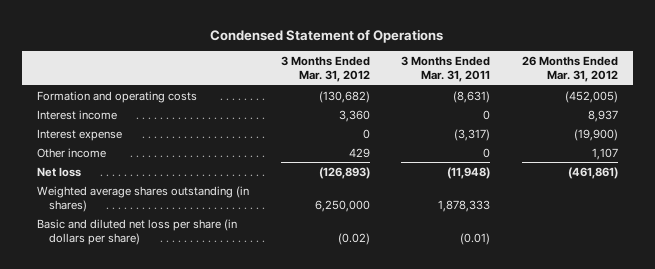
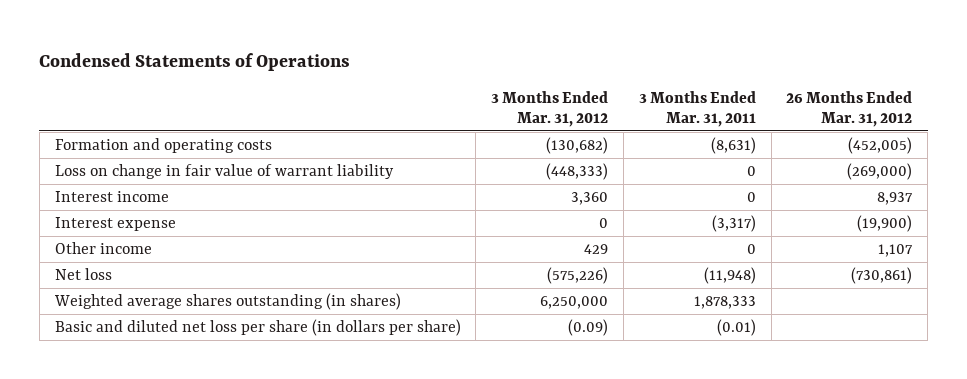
[210,28,444,43] Condensed Statement of Operations -> [39,52,351,71] Condensed Statements of Operations
none -> [54,163,394,179] Loss on change in fair value of warrant liability
[318,166,370,179] (126,893) -> [547,266,609,284] (575,226)
[567,166,618,179] (461,861) -> [851,266,913,284] (730,861)
[337,232,370,245] (0.02) -> [568,318,609,336] (0.09)

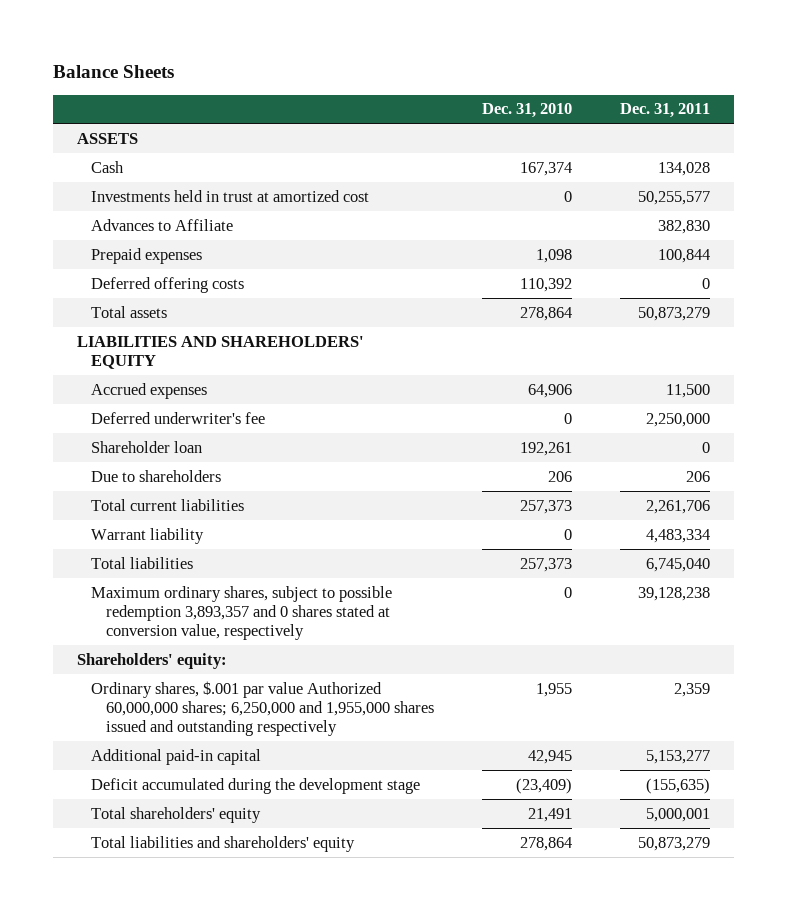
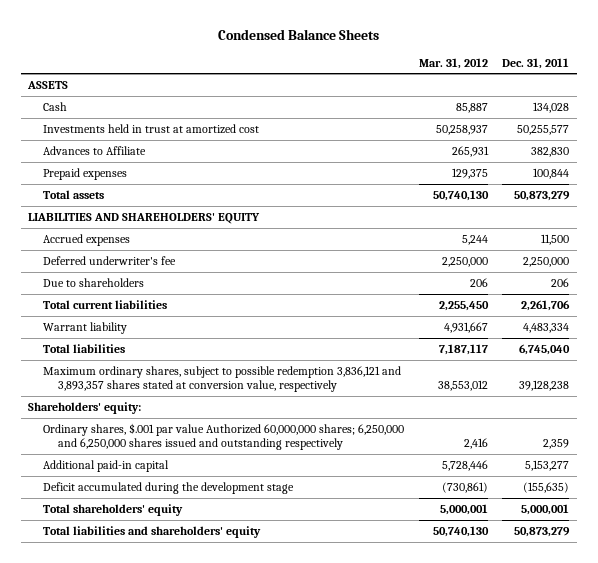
[52,65,174,79] Balance Sheets -> [217,28,379,40] Condensed Balance Sheets
[481,103,572,119] Dec. 31, 2010 -> none
none -> [418,57,488,69] Mar. 31, 2012
[91,276,245,293] Deferred offering costs -> none
[91,440,203,453] Shareholder loan -> none
[91,585,393,640] Maximum ordinary shares, subject to possible redemption 3,893,357 and 0 shares stated at conversion value, respectively -> [43,365,402,393] Maximum ordinary shares, subject to possible redemption 3,836,121 and 3,893,357 shares stated at conversion value, respectively
[91,680,434,736] Ordinary shares, $.001 par value Authorized 60,000,000 shares; 6,250,000 and 1,955,000 shares issued and outstanding respectively -> [43,422,405,451] Ordinary shares, $.001 par value Authorized 60,000,000 shares; 6,250,000 and 6,250,000 shares issued and outstanding respectively

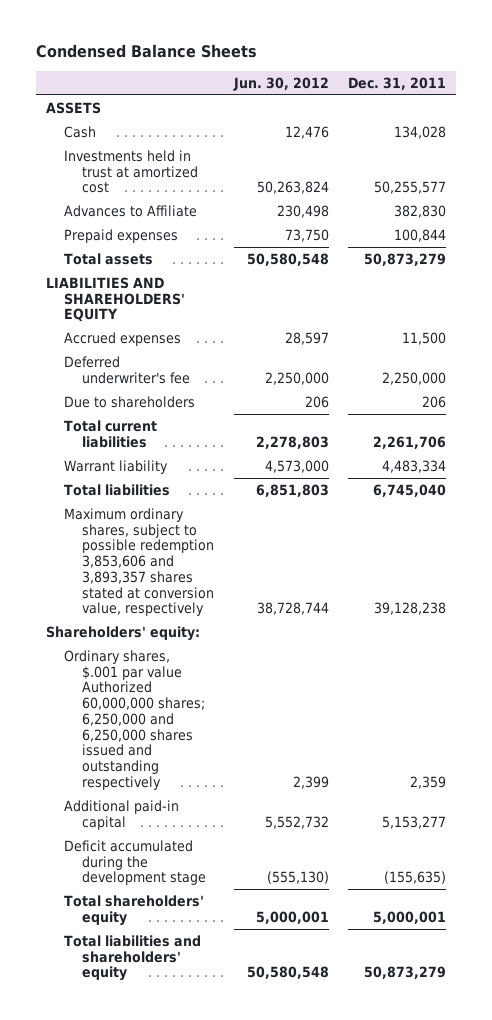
[418,57,488,69] Mar. 31, 2012 -> none
none -> [232,76,329,91] Jun. 30, 2012
[43,365,402,393] Maximum ordinary shares, subject to possible redemption 3,836,121 and 3,893,357 shares stated at conversion value, respectively -> [64,507,215,617] Maximum ordinary shares, subject to possible redemption 3,853,606 and 3,893,357 shares stated at conversion value, respectively

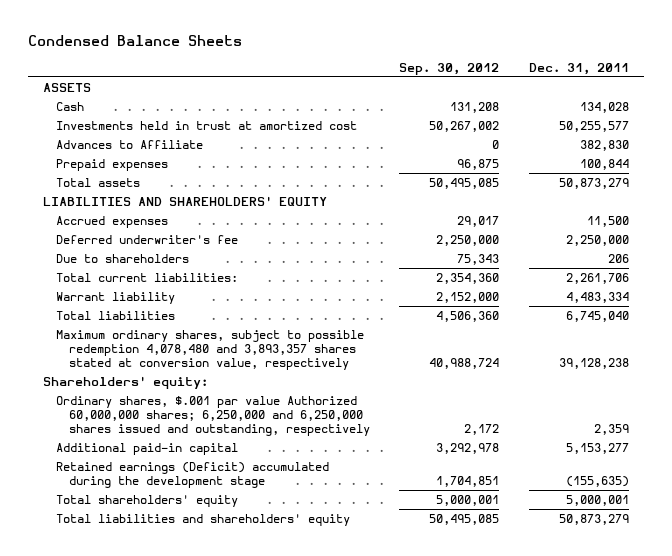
[232,76,329,91] Jun. 30, 2012 -> none
none -> [399,62,500,75] Sep. 30, 2012
[64,419,158,448] Total current liabilities -> [55,272,238,282] Total current liabilities:
[64,507,215,617] Maximum ordinary shares, subject to possible redemption 3,853,606 and 3,893,357 shares stated at conversion value, respectively -> [55,329,364,371] Maximum ordinary shares, subject to possible redemption 4,078,480 and 3,893,357 shares stated at conversion value, respectively
[64,649,206,790] Ordinary shares, $.001 par value Authorized 60,000,000 shares; 6,250,000 and 6,250,000 shares issued and outstanding respectively -> [55,395,370,437] Ordinary shares, $.001 par value Authorized 60,000,000 shares; 6,250,000 and 6,250,000 shares issued and outstanding, respectively
[64,839,207,886] Deficit accumulated during the development stage -> [55,461,329,488] Retained earnings (Deficit) accumulated during the development stage

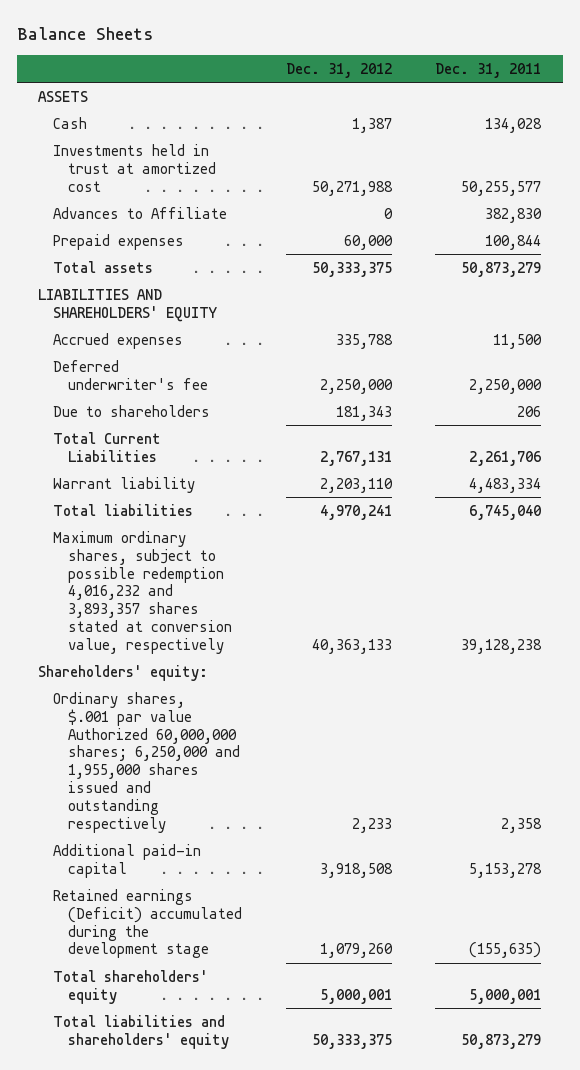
[27,34,242,46] Condensed Balance Sheets -> [16,27,153,41] Balance Sheets
[399,62,500,75] Sep. 30, 2012 -> none
none -> [285,62,392,78] Dec. 31, 2012
[55,272,238,282] Total current liabilities: -> [53,431,162,462] Total Current Liabilities
[55,329,364,371] Maximum ordinary shares, subject to possible redemption 4,078,480 and 3,893,357 shares stated at conversion value, respectively -> [53,530,233,655] Maximum ordinary shares, subject to possible redemption 4,016,232 and 3,893,357 shares stated at conversion value, respectively
[55,395,370,437] Ordinary shares, $.001 par value Authorized 60,000,000 shares; 6,250,000 and 6,250,000 shares issued and outstanding, respectively -> [53,691,241,833] Ordinary shares, $.001 par value Authorized 60,000,000 shares; 6,250,000 and 1,955,000 shares issued and outstanding respectively
[594,424,630,436] 2,359 -> [501,817,543,833] 2,358
[566,442,630,454] 5,153,277 -> [469,862,543,878] 5,153,278

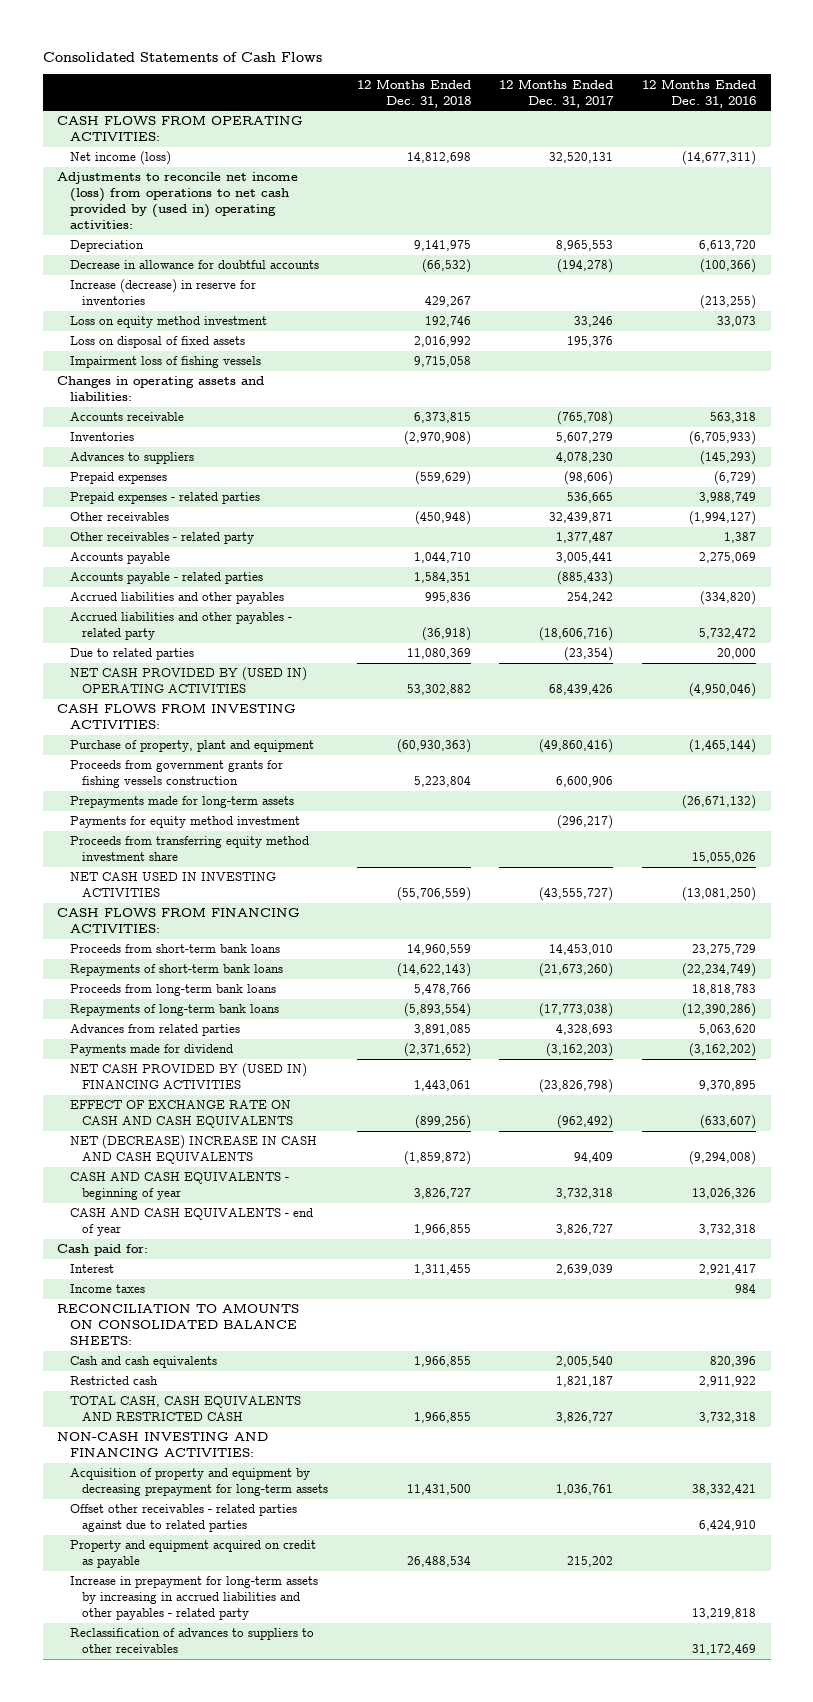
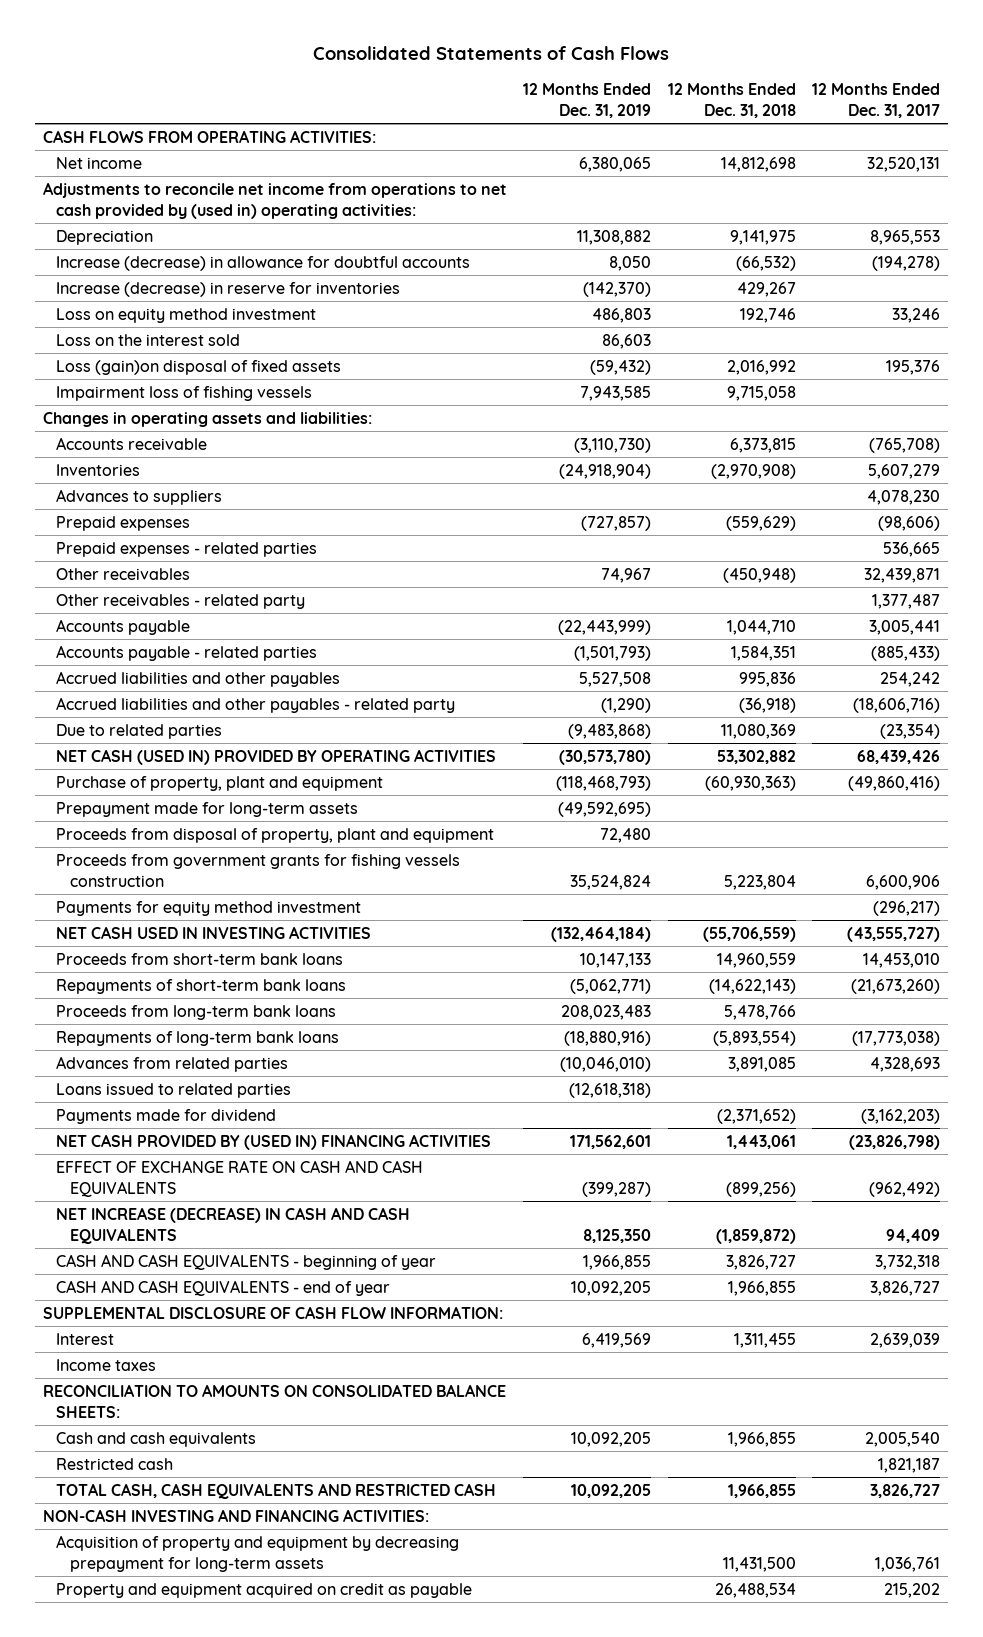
[642,78,757,108] 12 Months Ended Dec. 31, 2016 -> none
none -> [523,82,652,118] 12 Months Ended Dec. 31, 2019
[69,151,171,166] Net income (loss) -> [56,156,143,169] Net income
[57,172,299,230] Adjustments to reconcile net income (loss) from operations to net cash provided by (used in) operating activities: -> [42,181,507,219] Adjustments to reconcile net income from operations to net cash provided by (used in) operating activities:
[69,260,319,270] Decrease in allowance for doubtful accounts -> [56,255,471,271] Increase (decrease) in allowance for doubtful accounts
none -> [56,333,241,346] Loss on the interest sold
[69,336,245,349] Loss on disposal of fixed assets -> [56,359,342,375] Loss (gain)on disposal of fixed assets
[57,703,297,730] CASH FLOWS FROM INVESTING ACTIVITIES: -> none
[69,667,307,694] NET CASH PROVIDED BY (USED IN) OPERATING ACTIVITIES -> [56,748,497,765] NET CASH (USED IN) PROVIDED BY OPERATING ACTIVITIES
none -> [56,801,359,817] Prepayment made for long-term assets
none -> [56,827,495,843] Proceeds from disposal of property, plant and equipment
[69,796,294,809] Prepayments made for long-term assets -> none
[69,836,309,862] Proceeds from transferring equity method investment share -> none
[57,907,301,934] CASH FLOWS FROM FINANCING ACTIVITIES: -> none
none -> [56,1082,292,1098] Loans issued to related parties
[69,1135,317,1165] NET (DECREASE) INCREASE IN CASH AND CASH EQUIVALENTS -> [56,1206,411,1244] NET INCREASE (DECREASE) IN CASH AND CASH EQUIVALENTS
[57,1244,149,1257] Cash paid for: -> none
none -> [42,1305,503,1319] SUPPLEMENTAL DISCLOSURE OF CASH FLOW INFORMATION:
[69,1504,297,1533] Offset other receivables - related parties against due to related parties -> none
[69,1576,318,1621] Increase in prepayment for long-term assets by increasing in accrued liabilities and other payables - related party -> none
[69,1628,314,1654] Reclassification of advances to suppliers to other receivables -> none

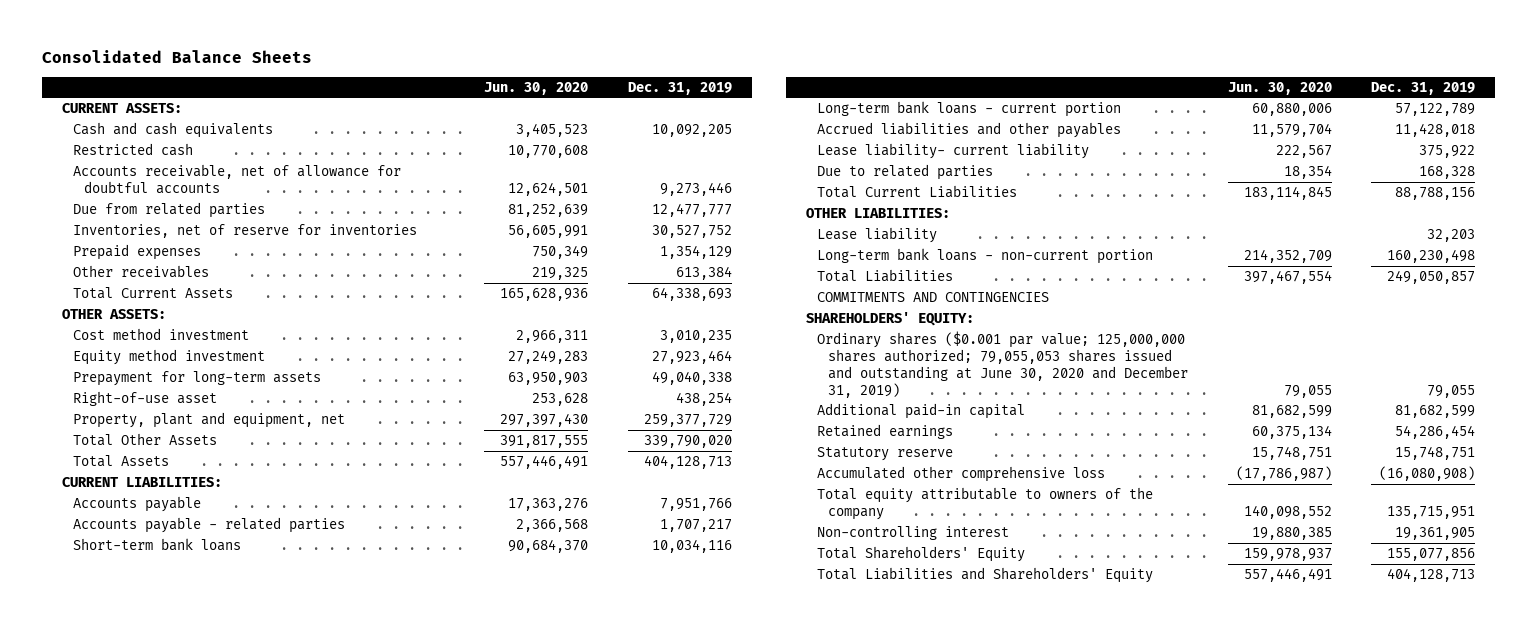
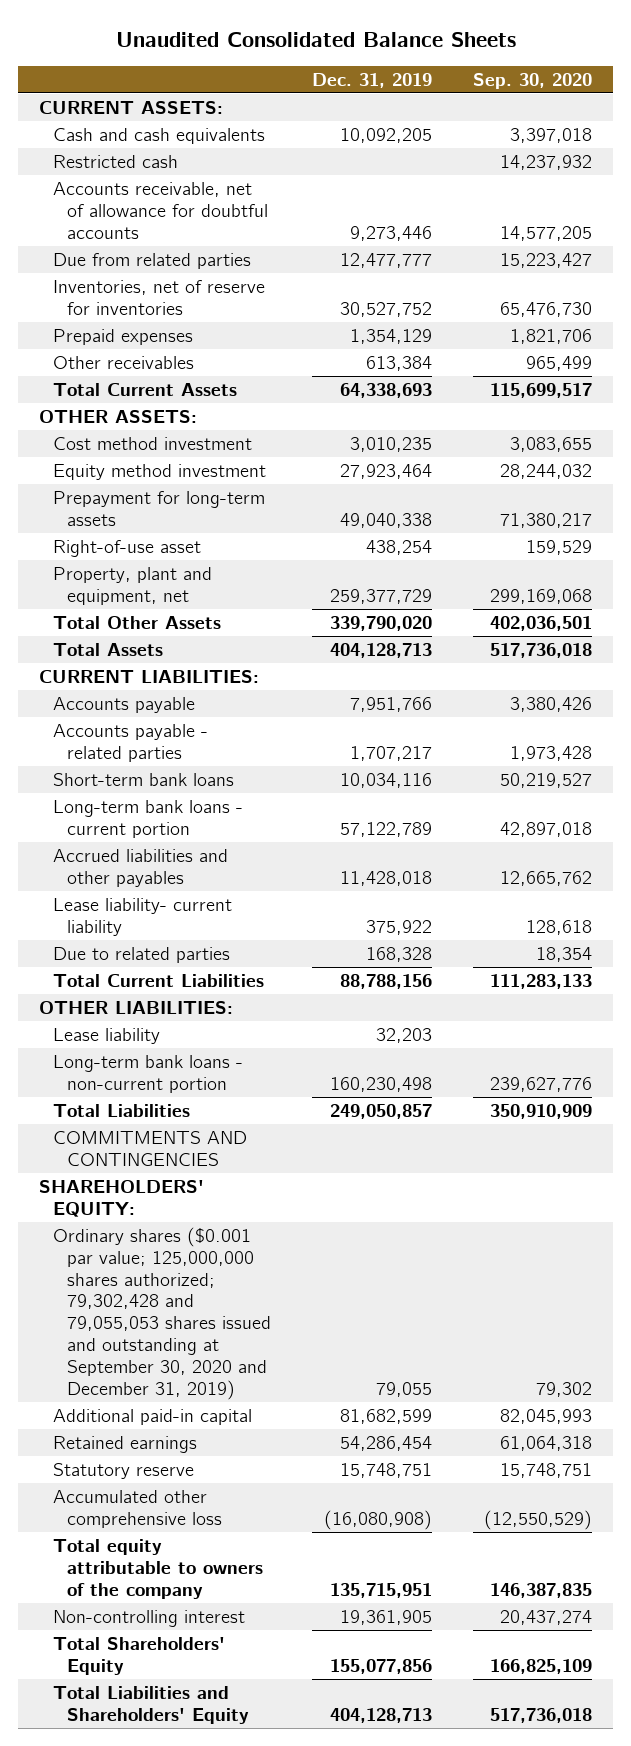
[41,49,312,63] Consolidated Balance Sheets -> [115,32,516,48] Unaudited Consolidated Balance Sheets
[483,81,588,95] Jun. 30, 2020 -> none
none -> [473,72,593,89] Sep. 30, 2020
[816,331,1188,398] Ordinary shares ($0.001 par value; 125,000,000 shares authorized; 79,055,053 shares issued and outstanding at June 30, 2020 and December 31, 2019) -> [52,1226,271,1400] Ordinary shares ($0.001 par value; 125,000,000 shares authorized; 79,302,428 and 79,055,053 shares issued and outstanding at September 30, 2020 and December 31, 2019)

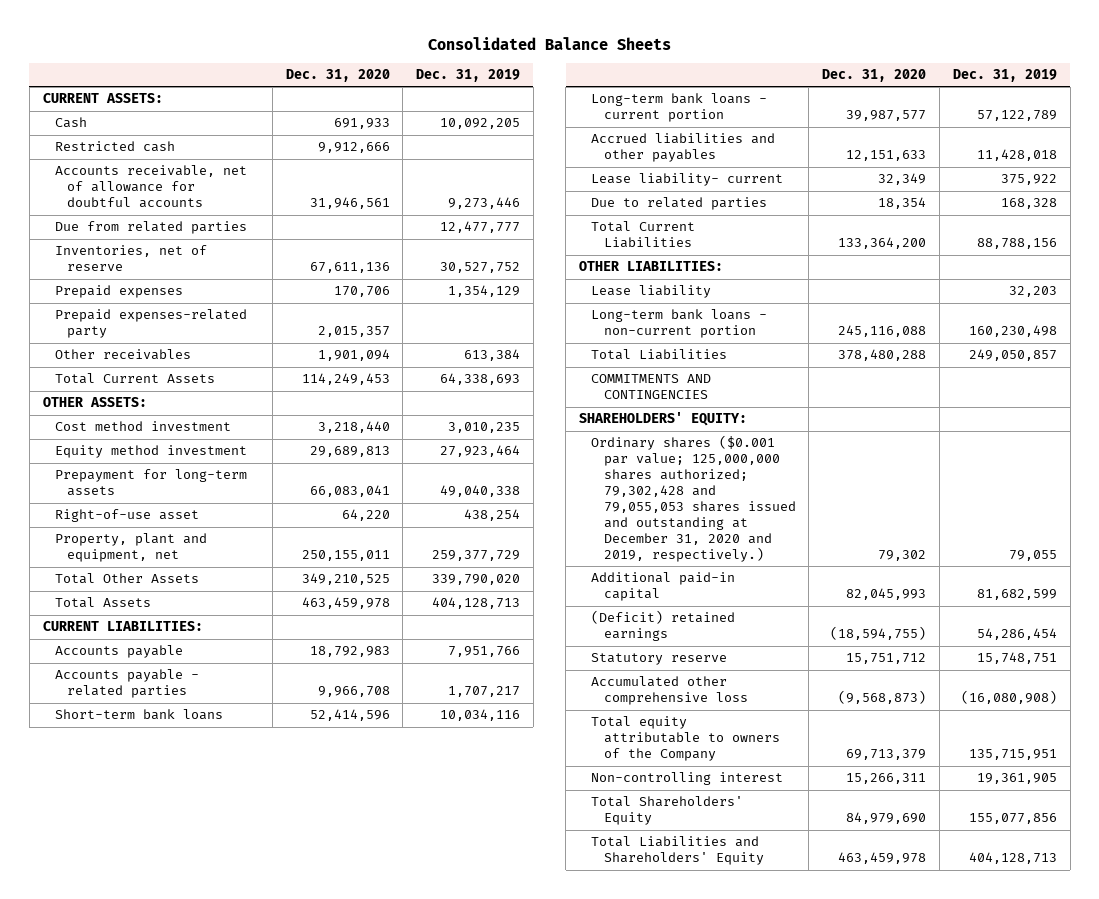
[115,32,516,48] Unaudited Consolidated Balance Sheets -> [427,36,671,50] Consolidated Balance Sheets
[473,72,593,89] Sep. 30, 2020 -> none
none -> [285,68,390,82] Dec. 31, 2020
[52,127,265,144] Cash and cash equivalents -> [54,117,87,129] Cash
[52,279,265,315] Inventories, net of reserve for inventories -> [54,245,207,272] Inventories, net of reserve
none -> [54,309,247,339] Prepaid expenses-related party
[52,897,232,936] Lease liability- current liability -> [591,173,784,187] Lease liability- current
[52,1226,271,1400] Ordinary shares ($0.001 par value; 125,000,000 shares authorized; 79,302,428 and 79,055,053 shares issued and outstanding at September 30, 2020 and December 31, 2019) -> [591,435,796,563] Ordinary shares ($0.001 par value; 125,000,000 shares authorized; 79,302,428 and 79,055,053 shares issued and outstanding at December 31, 2020 and 2019, respectively.)
[52,1435,197,1453] Retained earnings -> [591,610,736,642] (Deficit) retained earnings
[52,1538,263,1599] Total equity attributable to owners of the company -> [591,716,780,762] Total equity attributable to owners of the Company

